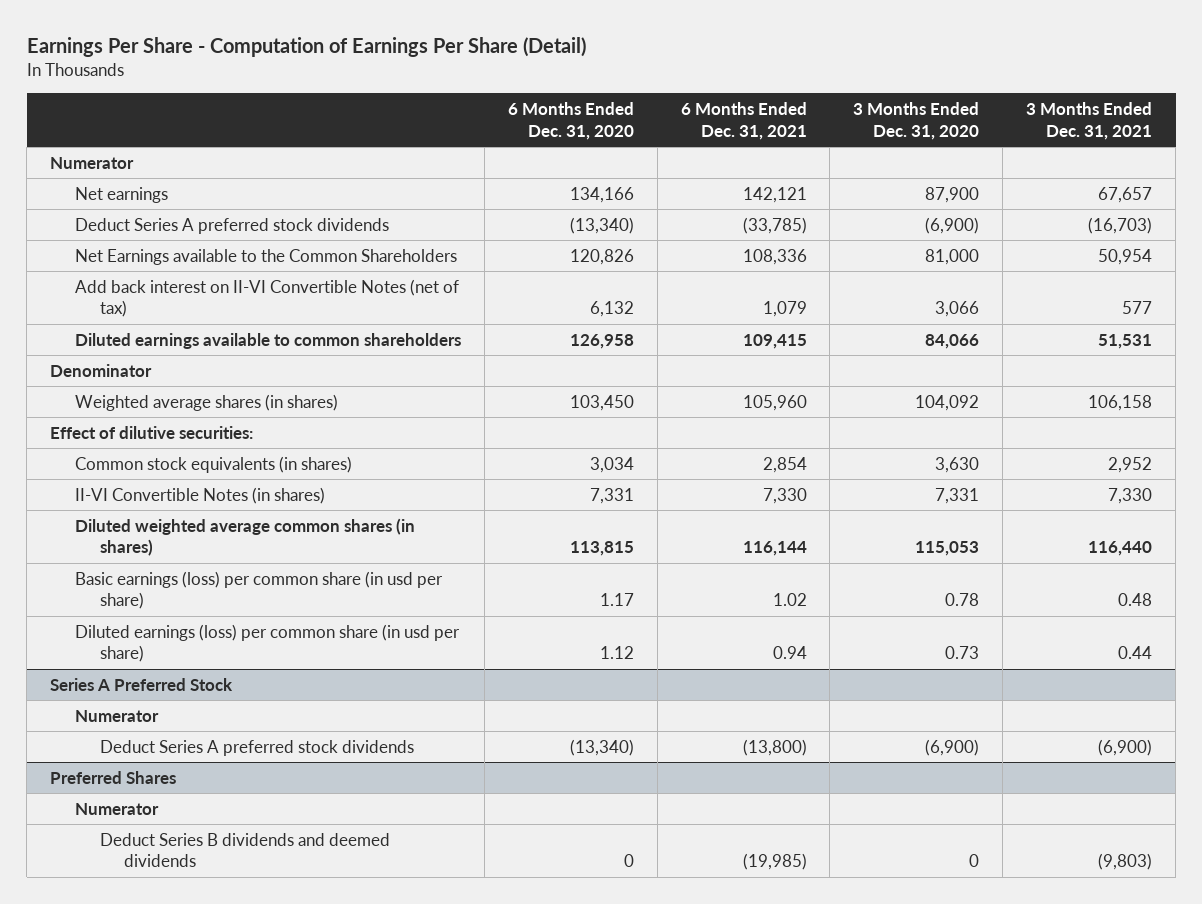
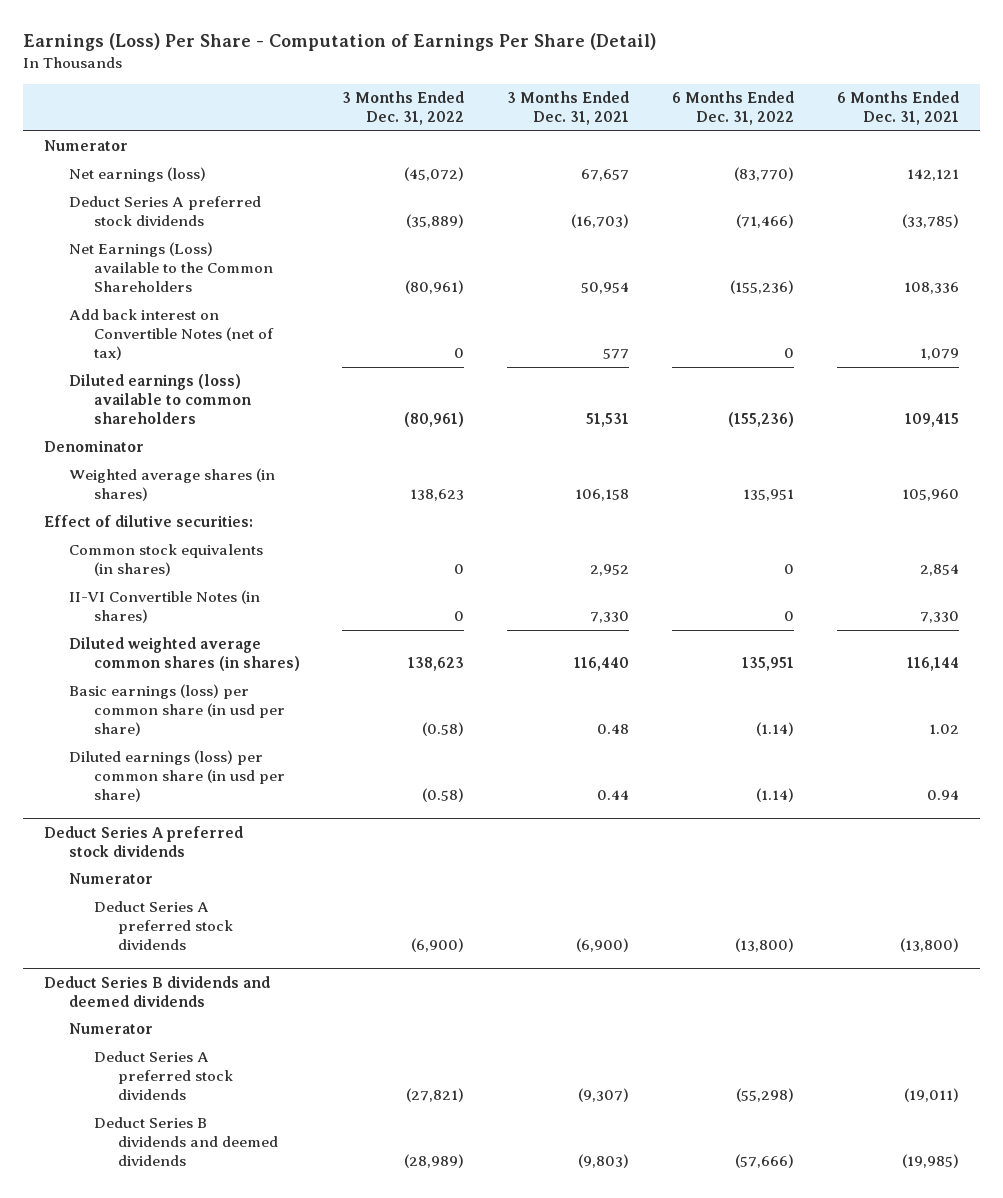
[26,37,586,58] Earnings Per Share - Computation of Earnings Per Share (Detail) -> [22,33,656,52] Earnings (Loss) Per Share - Computation of Earnings Per Share (Detail)
[507,101,634,140] 6 Months Ended Dec. 31, 2020 -> none
[853,101,980,140] 3 Months Ended Dec. 31, 2020 -> none
none -> [342,91,465,126] 3 Months Ended Dec. 31, 2022
none -> [672,91,795,126] 6 Months Ended Dec. 31, 2022
[74,186,168,203] Net earnings -> [68,167,206,183] Net earnings (loss)
[74,248,457,265] Net Earnings available to the Common Shareholders -> [68,242,273,293] Net Earnings (Loss) available to the Common Shareholders
[74,278,459,318] Add back interest on II-VI Convertible Notes (net of tax) -> [68,309,274,361] Add back interest on Convertible Notes (net of tax)
[74,332,461,349] Diluted earnings available to common shareholders -> [68,374,251,425] Diluted earnings (loss) available to common shareholders
[50,677,234,691] Series A Preferred Stock -> [44,825,244,857] Deduct Series A preferred stock dividends
[50,770,177,784] Preferred Shares -> [44,975,271,1007] Deduct Series B dividends and deemed dividends
none -> [93,1051,234,1101] Deduct Series A preferred stock dividends

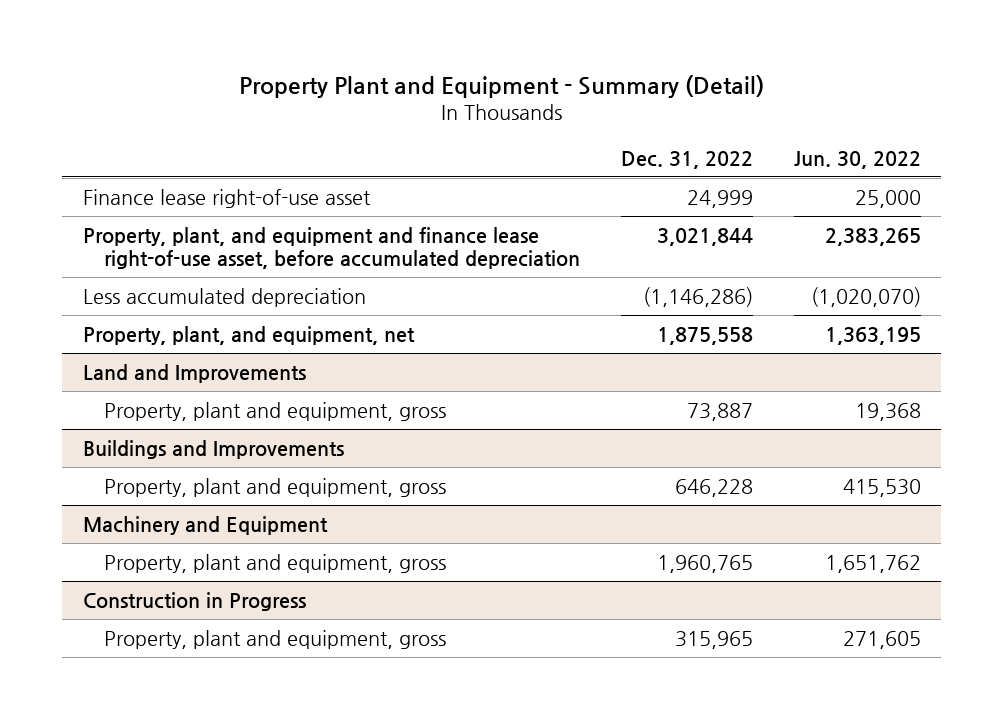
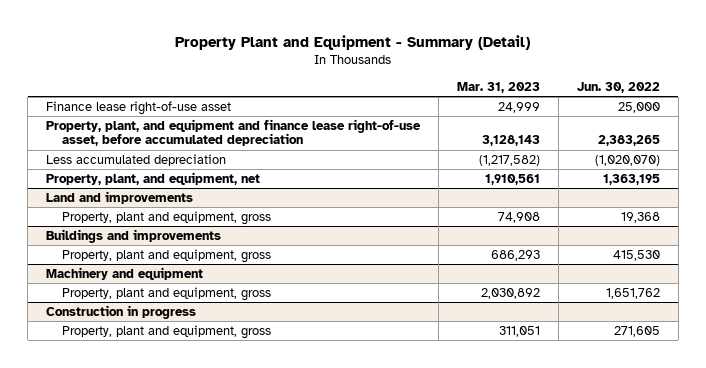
[620,150,753,169] Dec. 31, 2022 -> none
none -> [456,81,540,93] Mar. 31, 2023
[82,363,306,383] Land and Improvements -> [46,190,194,204] Land and improvements
[82,439,344,459] Buildings and Improvements -> [46,228,222,243] Buildings and improvements
[82,515,328,535] Machinery and Equipment -> [46,266,204,280] Machinery and equipment
[82,591,306,611] Construction in Progress -> [46,304,197,319] Construction in progress

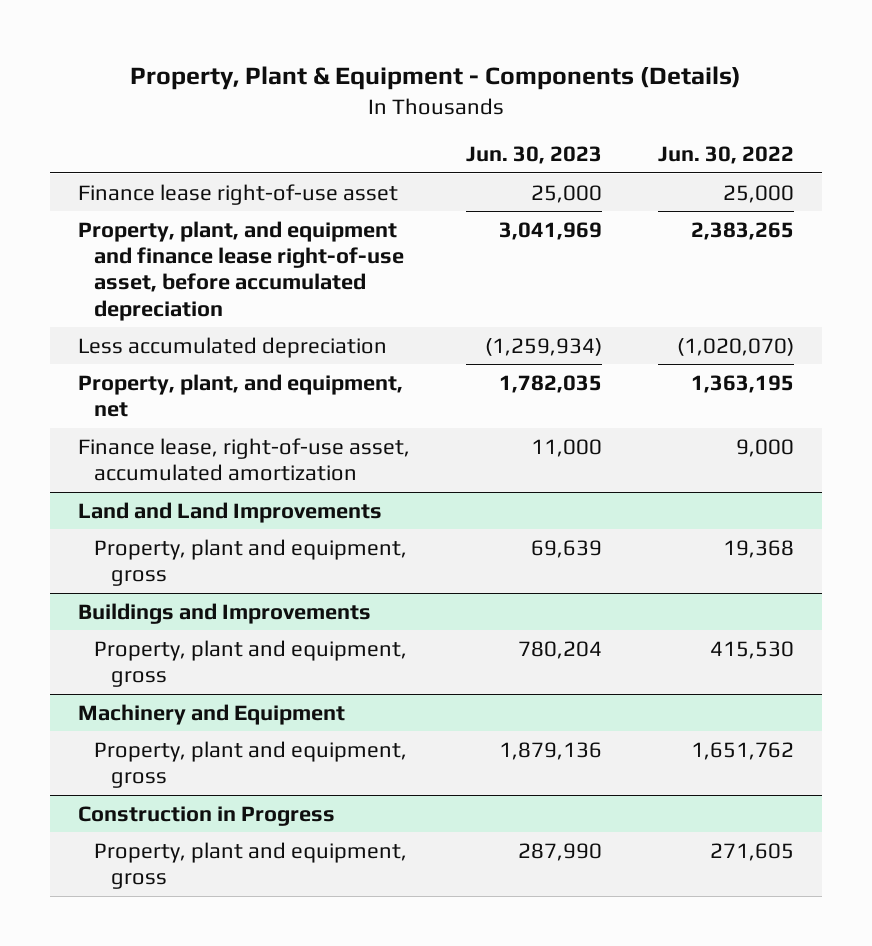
[174,35,530,51] Property Plant and Equipment - Summary (Detail) -> [129,66,741,91] Property, Plant & Equipment - Components (Details)
[456,81,540,93] Mar. 31, 2023 -> none
none -> [465,146,602,165] Jun. 30, 2023
none -> [78,437,411,482] Finance lease, right-of-use asset, accumulated amortization
[46,190,194,204] Land and improvements -> [78,501,383,523] Land and Land Improvements
[46,228,222,243] Buildings and improvements -> [78,602,372,624] Buildings and Improvements
[46,266,204,280] Machinery and equipment -> [78,703,346,725] Machinery and Equipment
[46,304,197,319] Construction in progress -> [78,805,336,826] Construction in Progress

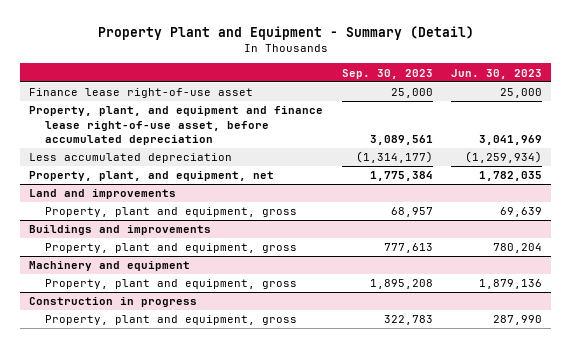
[129,66,741,91] Property, Plant & Equipment - Components (Details) -> [97,26,474,41] Property Plant and Equipment - Summary (Detail)
[657,146,794,165] Jun. 30, 2022 -> none
none -> [341,68,433,79] Sep. 30, 2023
[78,437,411,482] Finance lease, right-of-use asset, accumulated amortization -> none
[78,501,383,523] Land and Land Improvements -> [29,189,177,200] Land and improvements
[78,602,372,624] Buildings and Improvements -> [29,225,212,236] Buildings and improvements
[78,703,346,725] Machinery and Equipment -> [29,261,191,272] Machinery and equipment
[78,805,336,826] Construction in Progress -> [29,297,198,308] Construction in progress

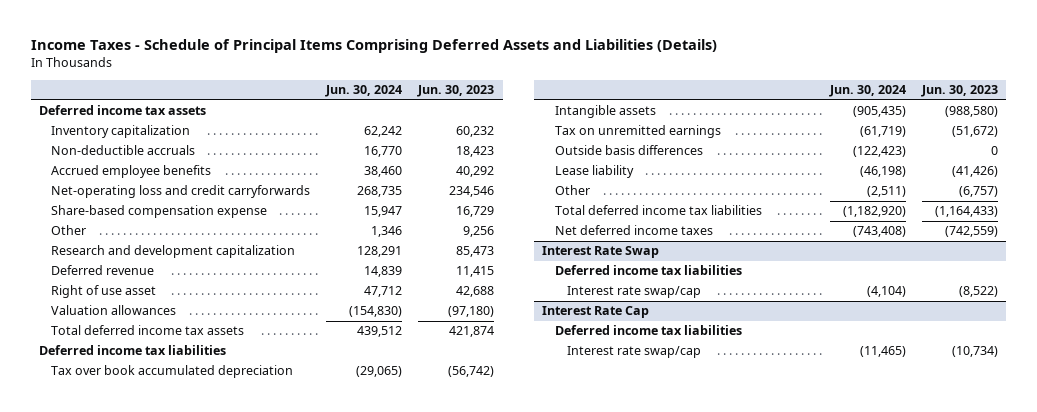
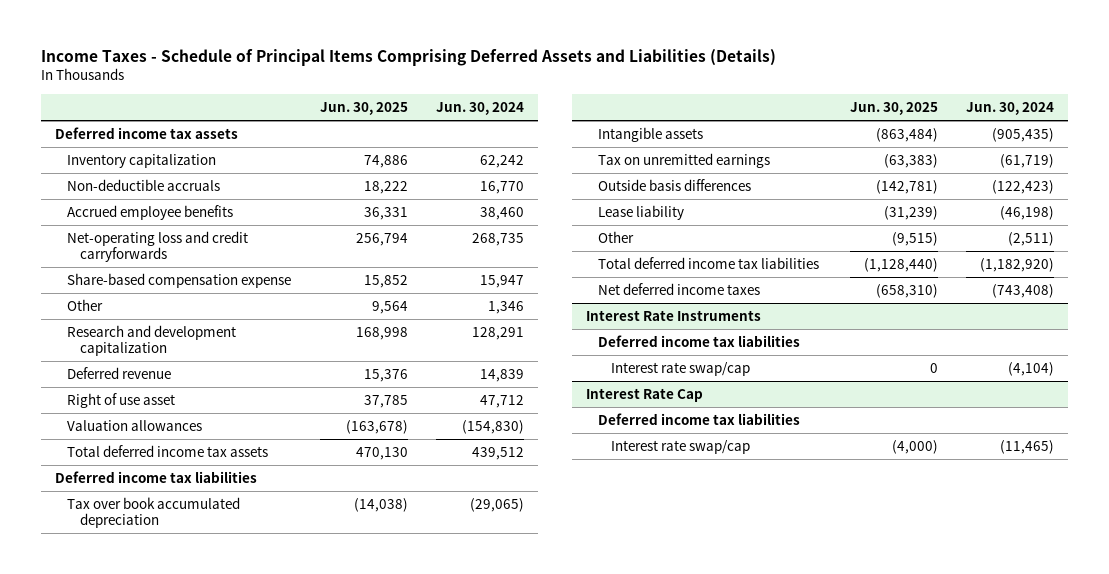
[417,85,495,98] Jun. 30, 2023 -> none
none -> [319,102,408,116] Jun. 30, 2025
[542,246,660,259] Interest Rate Swap -> [585,310,761,322] Interest Rate Instruments

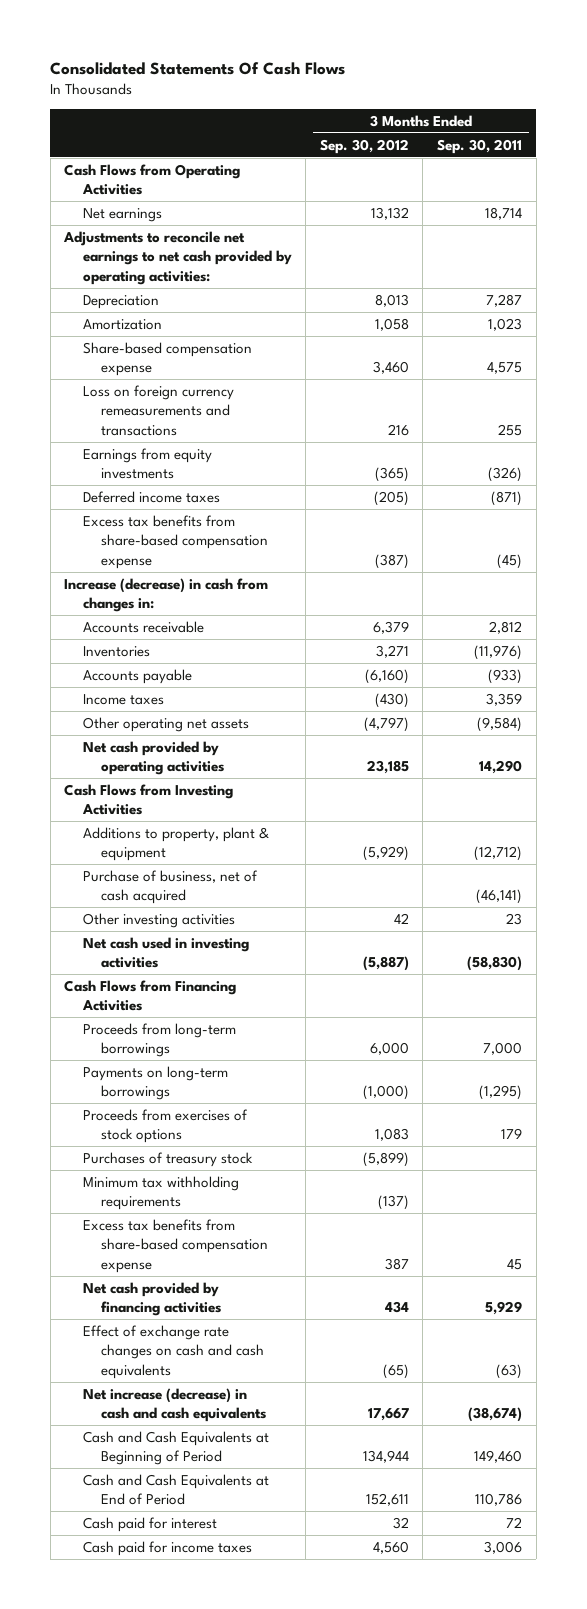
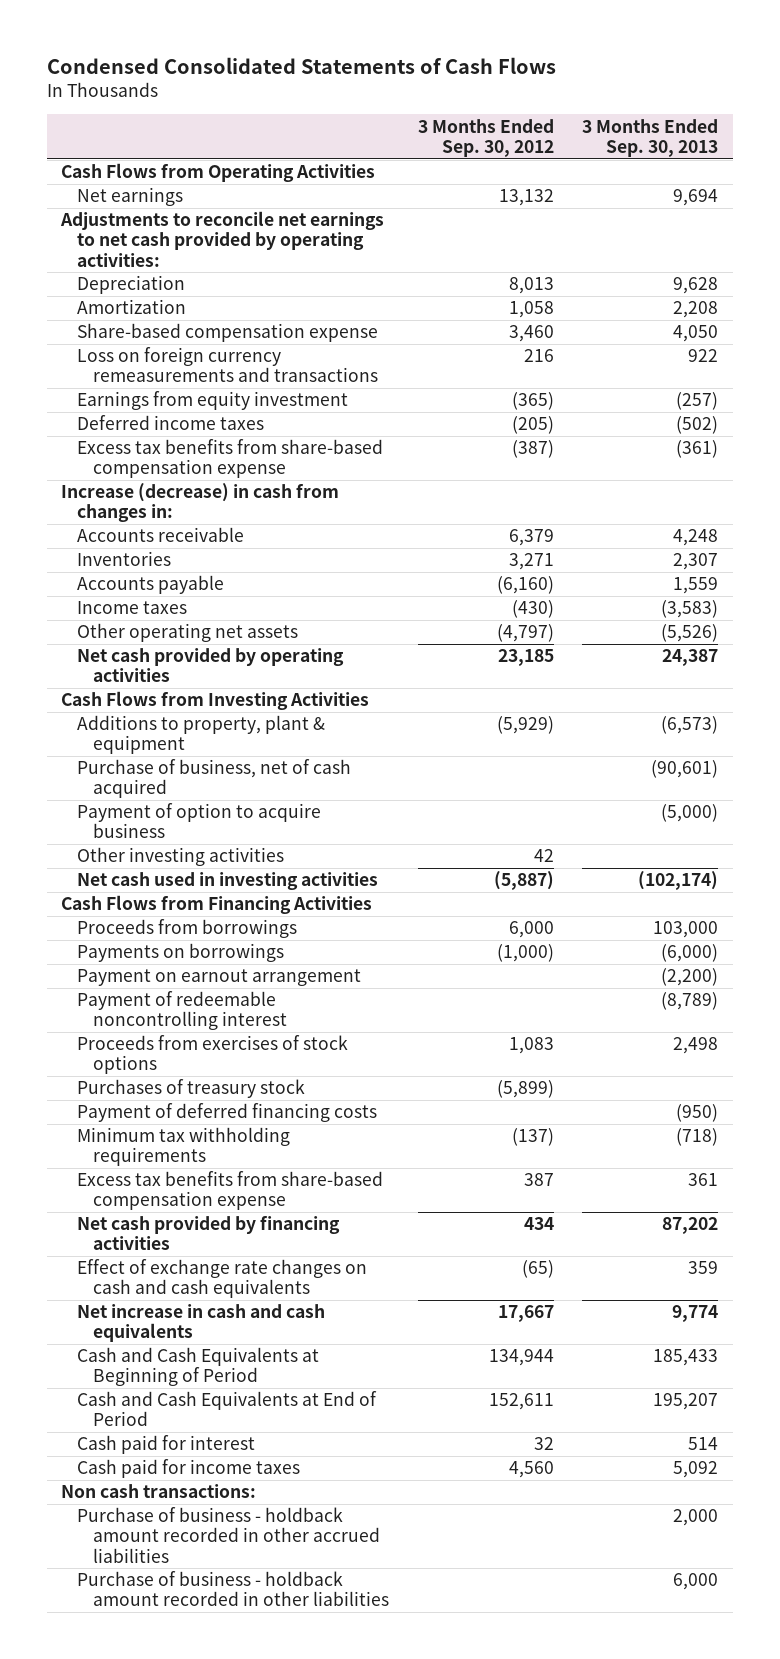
[50,61,346,75] Consolidated Statements Of Cash Flows -> [46,56,556,74] Condensed Consolidated Statements of Cash Flows
[437,138,523,154] Sep. 30, 2011 -> none
none -> [582,118,719,157] 3 Months Ended Sep. 30, 2013
[82,447,212,480] Earnings from equity investments -> [77,391,349,411] Earnings from equity investment
none -> [77,803,322,839] Payment of option to acquire business
[82,1022,236,1058] Proceeds from long-term borrowings -> [77,919,298,939] Proceeds from borrowings
[82,1065,228,1101] Payments on long-term borrowings -> [77,943,285,963] Payments on borrowings
none -> [77,969,362,987] Payment on earnout arrangement
none -> [77,991,287,1031] Payment of redeemable noncontrolling interest
none -> [77,1103,378,1123] Payment of deferred financing costs
[82,1387,266,1423] Net increase (decrease) in cash and cash equivalents -> [77,1304,326,1343] Net increase in cash and cash equivalents
none -> [61,1484,257,1499] Non cash transactions:
none -> [77,1507,380,1563] Purchase of business - holdback amount recorded in other accrued liabilities
none -> [77,1571,389,1607] Purchase of business - holdback amount recorded in other liabilities

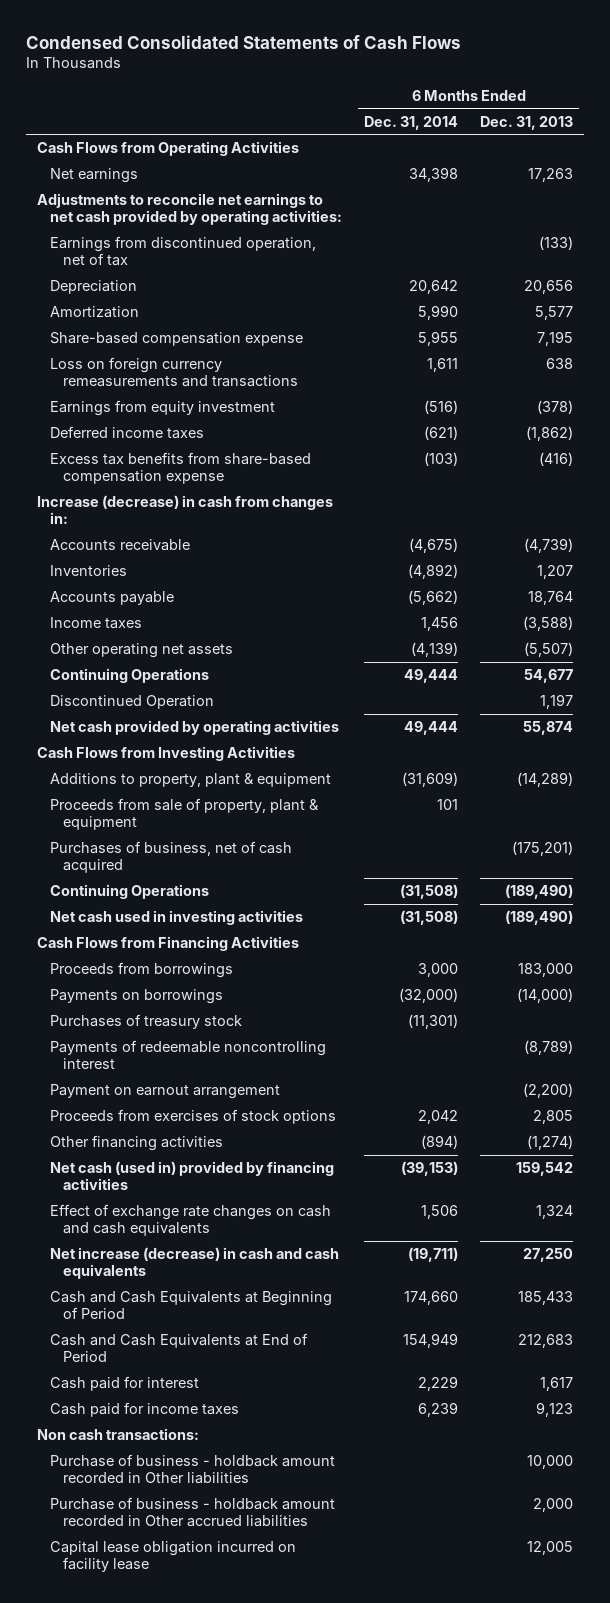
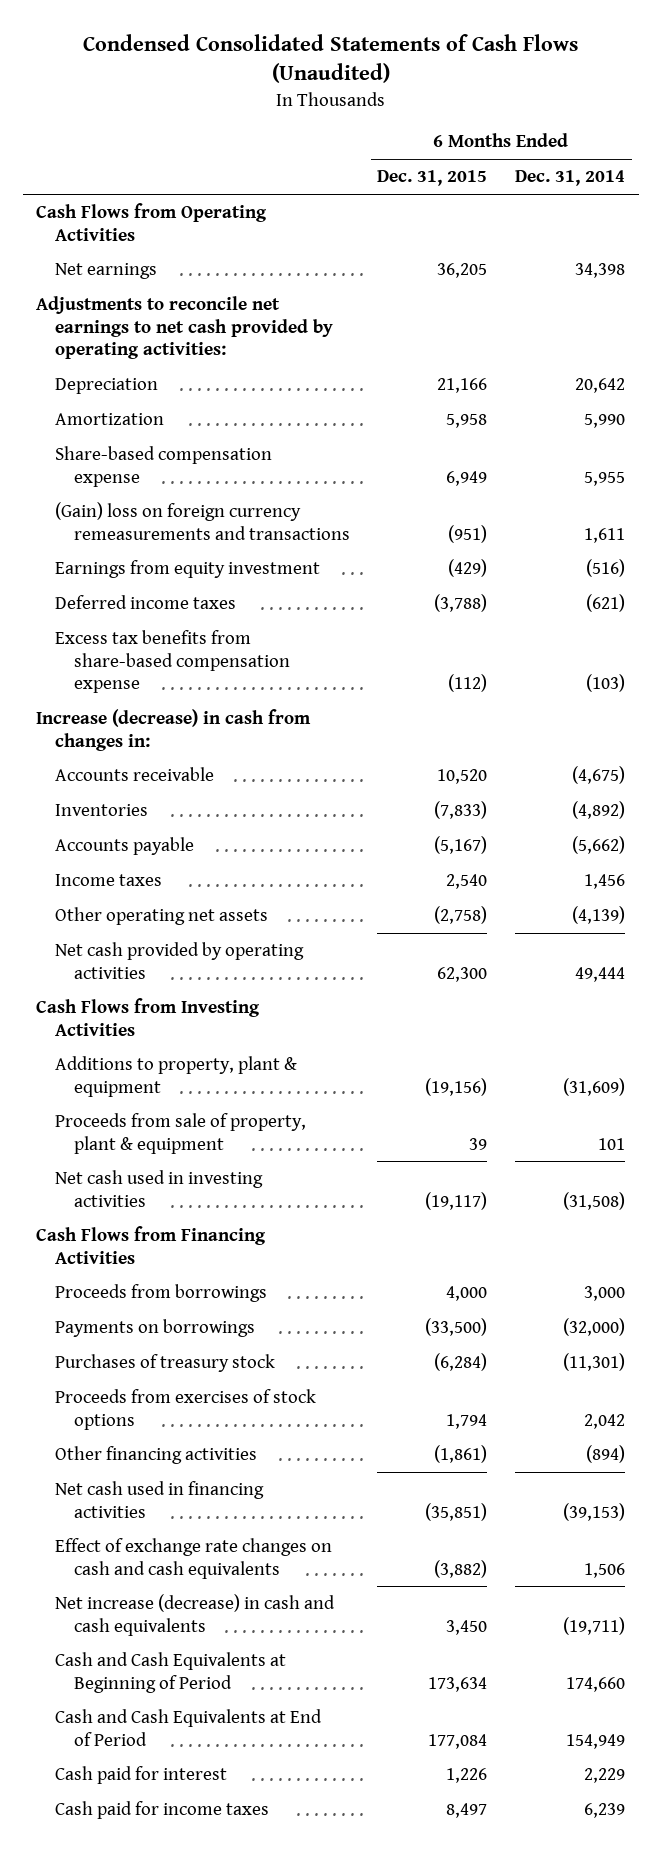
[25,34,461,49] Condensed Consolidated Statements of Cash Flows -> [82,34,578,84] Condensed Consolidated Statements of Cash Flows (Unaudited)
[480,115,574,130] Dec. 31, 2013 -> none
none -> [377,170,488,187] Dec. 31, 2015
[49,236,316,267] Earnings from discontinued operation, net of tax -> none
[49,357,298,388] Loss on foreign currency remeasurements and transactions -> [55,502,350,540] (Gain) loss on foreign currency remeasurements and transactions
[49,668,209,684] Continuing Operations -> none
[49,695,214,710] Discontinued Operation -> none
[49,841,292,874] Purchases of business, net of cash acquired -> none
[49,884,209,900] Continuing Operations -> none
[49,1040,326,1070] Payments of redeemable noncontrolling interest -> none
[49,1084,280,1100] Payment on earnout arrangement -> none
[49,1161,334,1191] Net cash (used in) provided by financing activities -> [55,1481,265,1518] Net cash used in financing activities
[36,1428,199,1441] Non cash transactions: -> none
[49,1454,335,1485] Purchase of business - holdback amount recorded in Other liabilities -> none
[49,1497,335,1528] Purchase of business - holdback amount recorded in Other accrued liabilities -> none
[49,1541,296,1573] Capital lease obligation incurred on facility lease -> none

